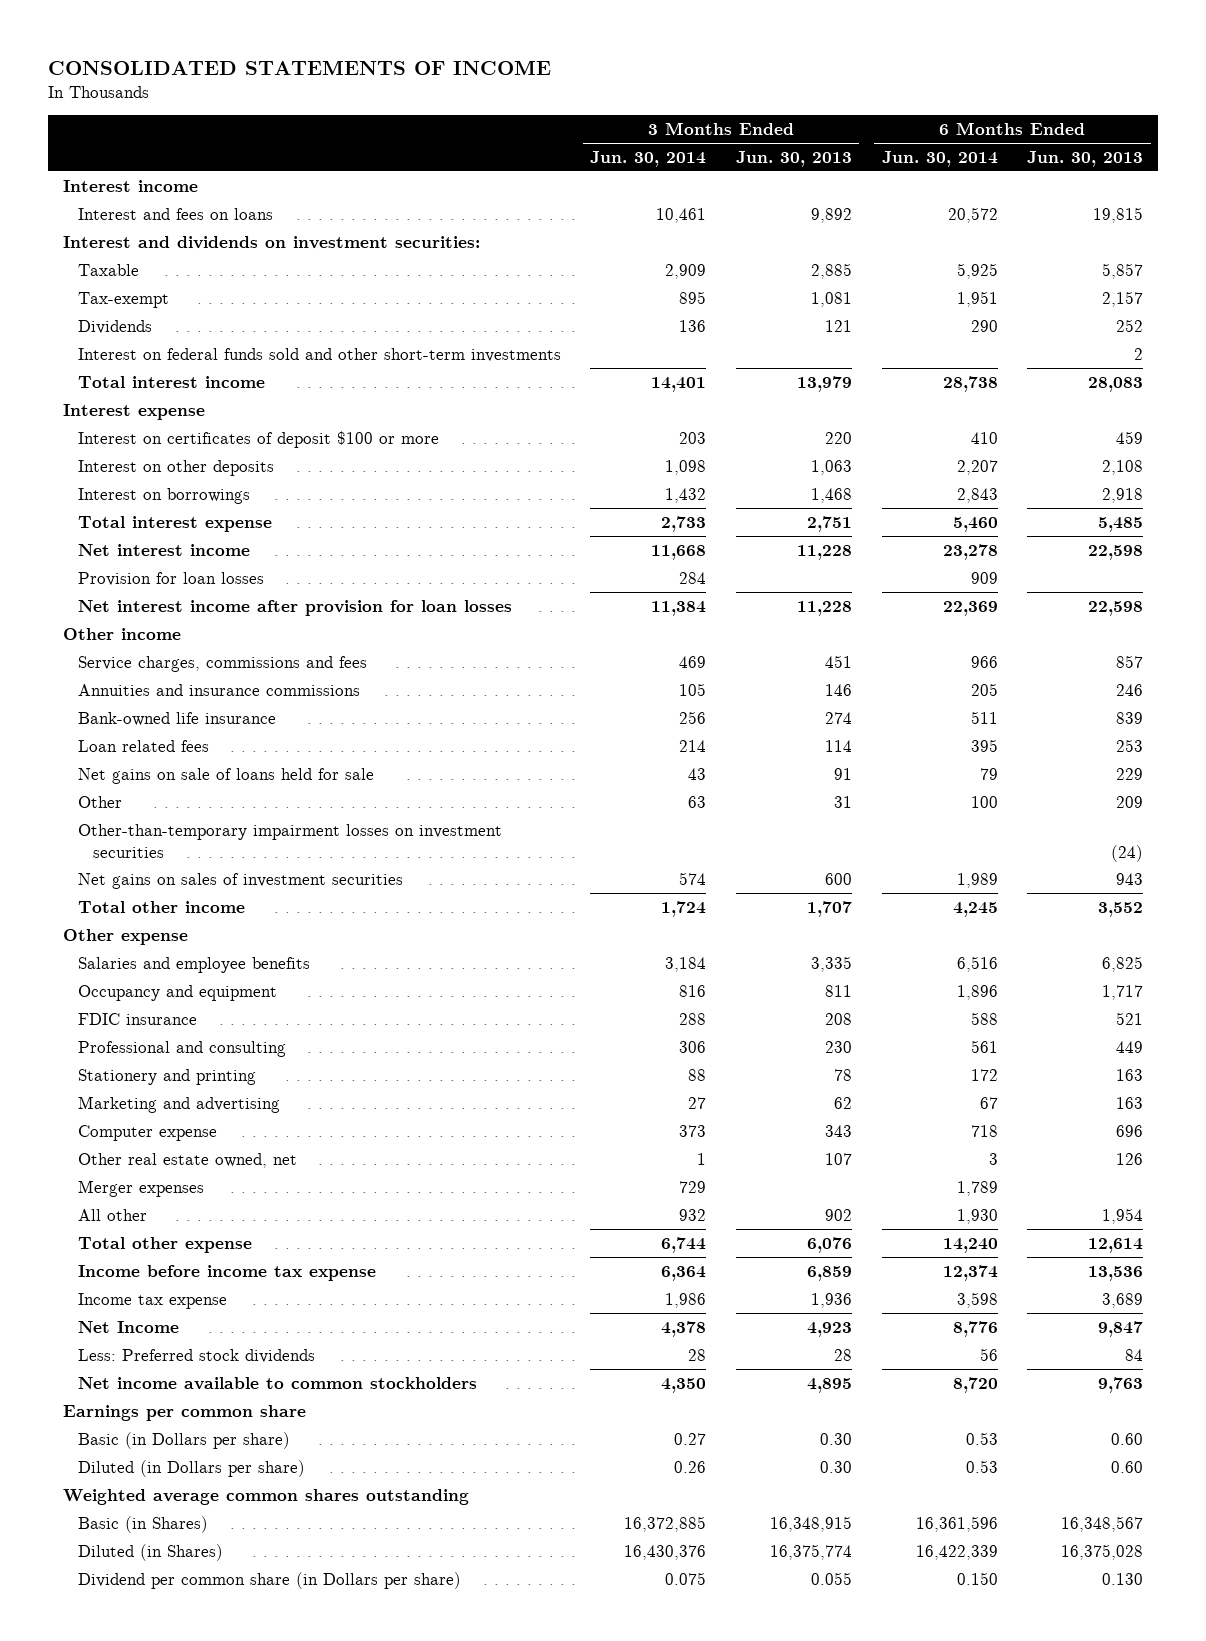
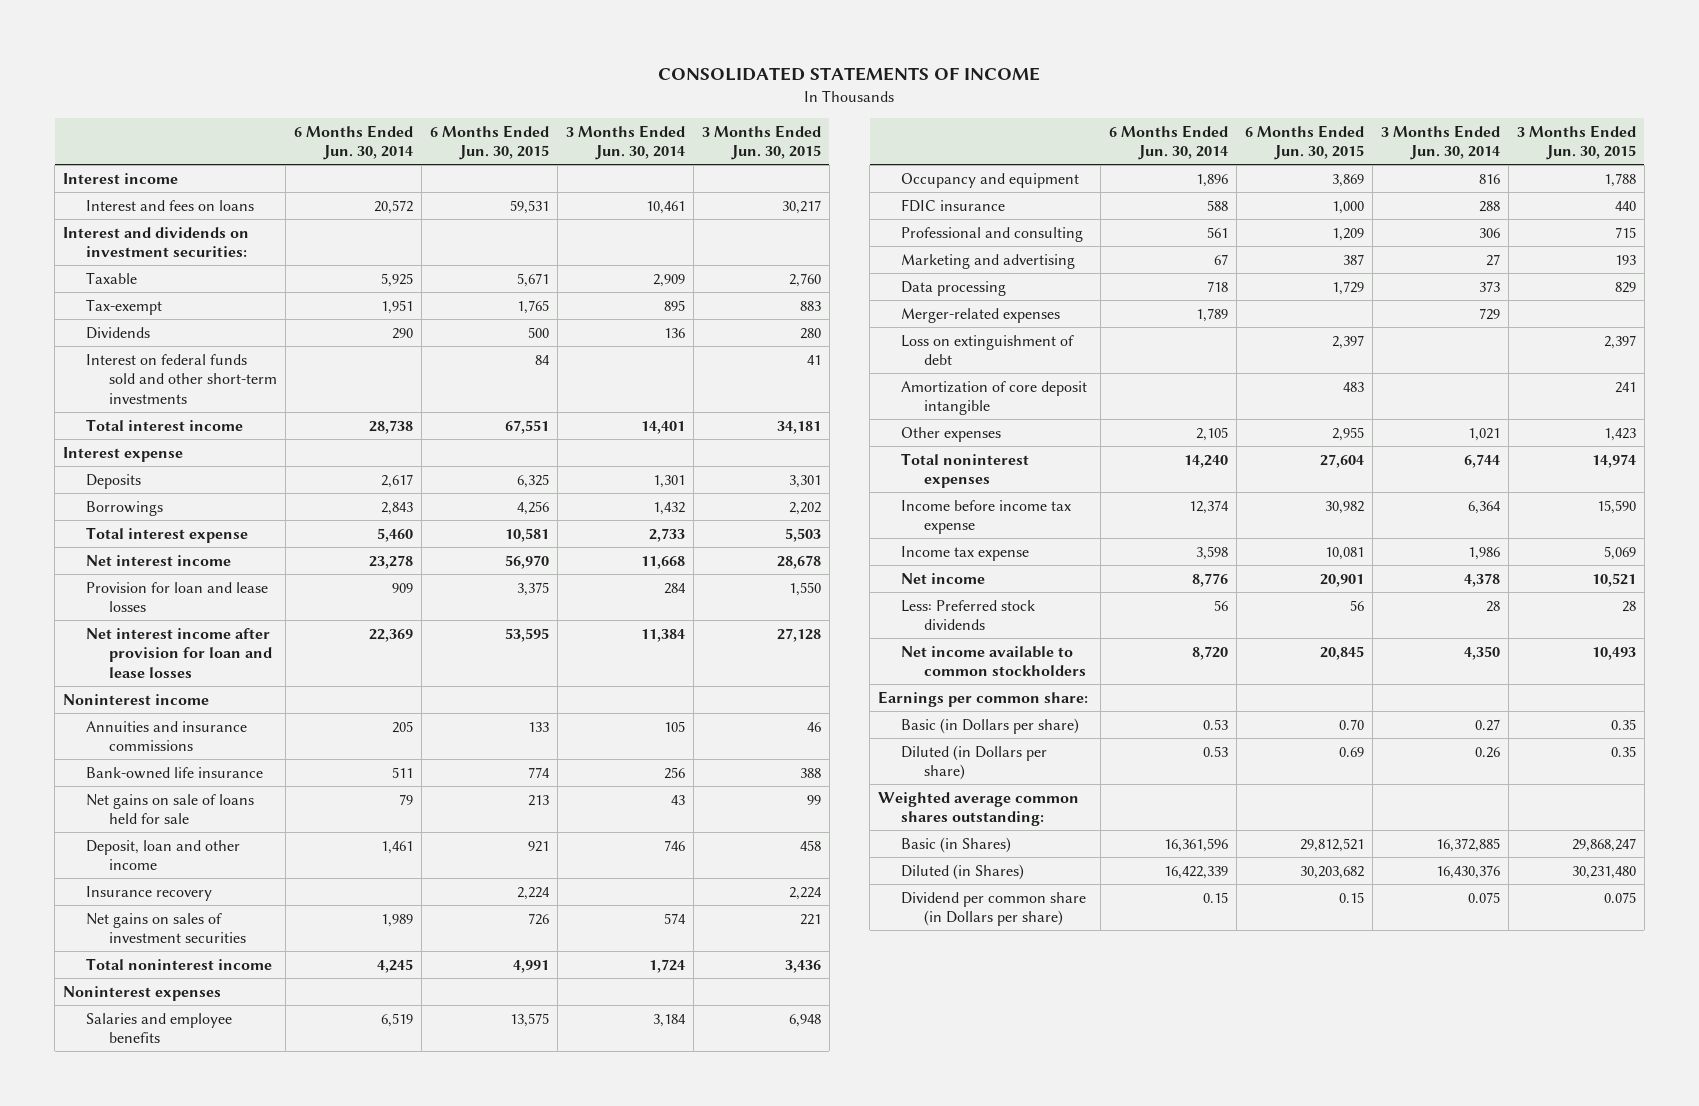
[736,150,853,167] Jun. 30, 2013 -> none
[1027,150,1144,167] Jun. 30, 2013 -> none
none -> [429,124,549,161] 6 Months Ended Jun. 30, 2015
none -> [701,124,821,161] 3 Months Ended Jun. 30, 2015
[77,430,439,448] Interest on certificates of deposit $100 or more -> none
[77,459,274,476] Interest on other deposits -> none
none -> [86,473,142,489] Deposits
[77,487,250,504] Interest on borrowings -> [86,500,164,516] Borrowings
[63,627,182,640] Other income -> none
[77,655,367,672] Service charges, commissions and fees -> none
[77,571,264,586] Provision for loan losses -> [86,581,269,613] Provision for loan and lease losses
[77,599,512,616] Net interest income after provision for loan losses -> [86,627,273,678] Net interest income after provision for loan and lease losses
none -> [63,693,210,705] Noninterest income
[77,739,209,752] Loan related fees -> none
[77,795,122,808] Other -> none
[77,823,502,858] Other-than-temporary impairment losses on investment securities -> none
none -> [86,839,241,871] Deposit, loan and other income
none -> [86,885,213,901] Insurance recovery
[63,928,189,945] Other expense -> none
[77,900,245,913] Total other income -> [86,957,273,970] Total noninterest income
none -> [63,985,222,1001] Noninterest expenses
[956,955,998,972] 6,516 -> [381,1012,414,1027] 6,519
[77,1068,256,1085] Stationery and printing -> none
[77,1152,297,1168] Other real estate owned, net -> none
[77,1124,217,1141] Computer expense -> [901,280,1007,296] Data processing
[77,1179,204,1197] Merger expenses -> [901,307,1061,323] Merger-related expenses
none -> [901,334,1075,366] Loss on extinguishment of debt
none -> [901,380,1088,416] Amortization of core deposit intangible
[77,1208,147,1221] All other -> [901,426,1002,442] Other expenses
[679,1208,707,1221] 932 -> [1467,427,1500,441] 1,021
[956,1208,998,1224] 1,930 -> [1196,426,1229,441] 2,105
[77,1236,252,1253] Total other expense -> [901,452,1030,489] Total noninterest expenses
[77,1320,179,1333] Net Income -> [901,572,986,584] Net income
[63,1404,307,1421] Earnings per common share -> [878,690,1089,707] Earnings per common share:
[63,1488,470,1505] Weighted average common shares outstanding -> [878,791,1080,827] Weighted average common shares outstanding:
[956,1571,998,1585] 0.150 -> [1203,891,1229,903] 0.15

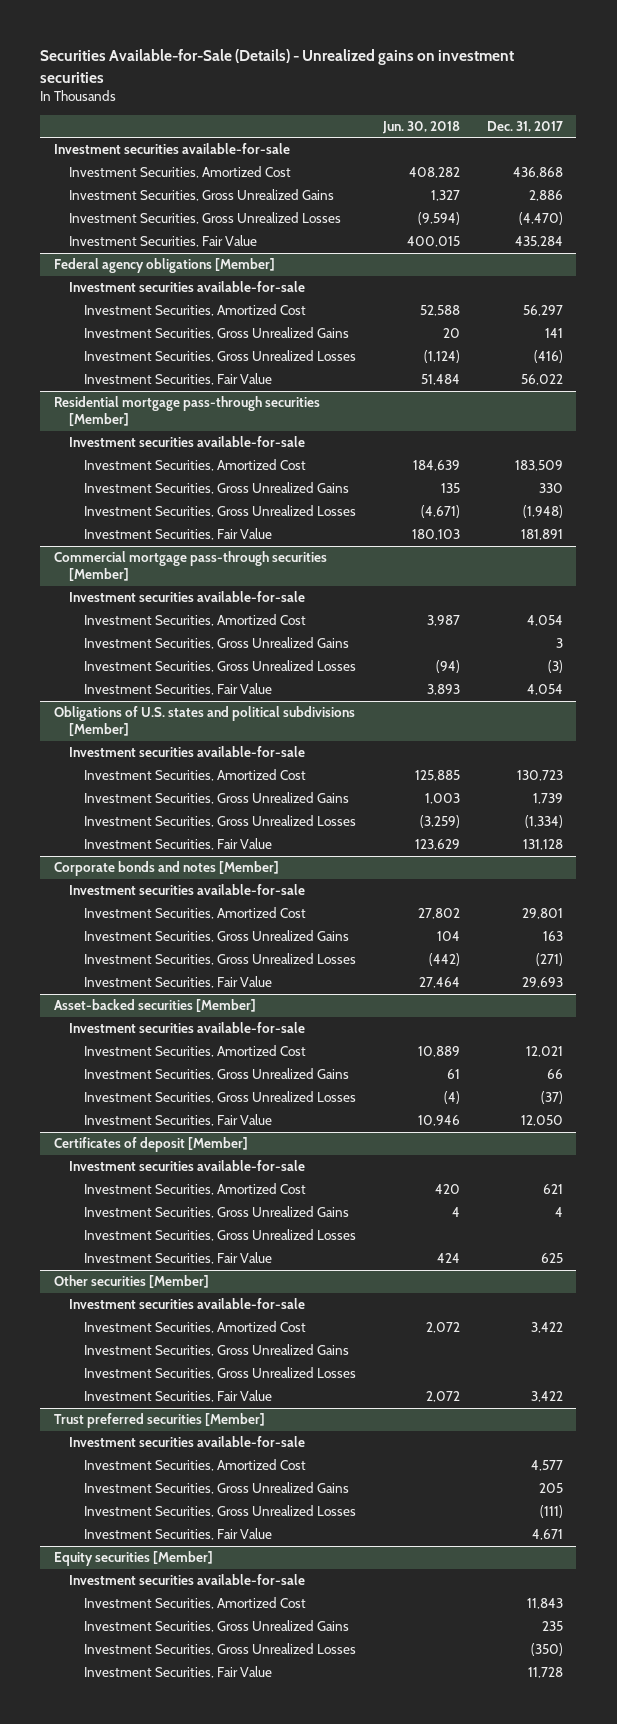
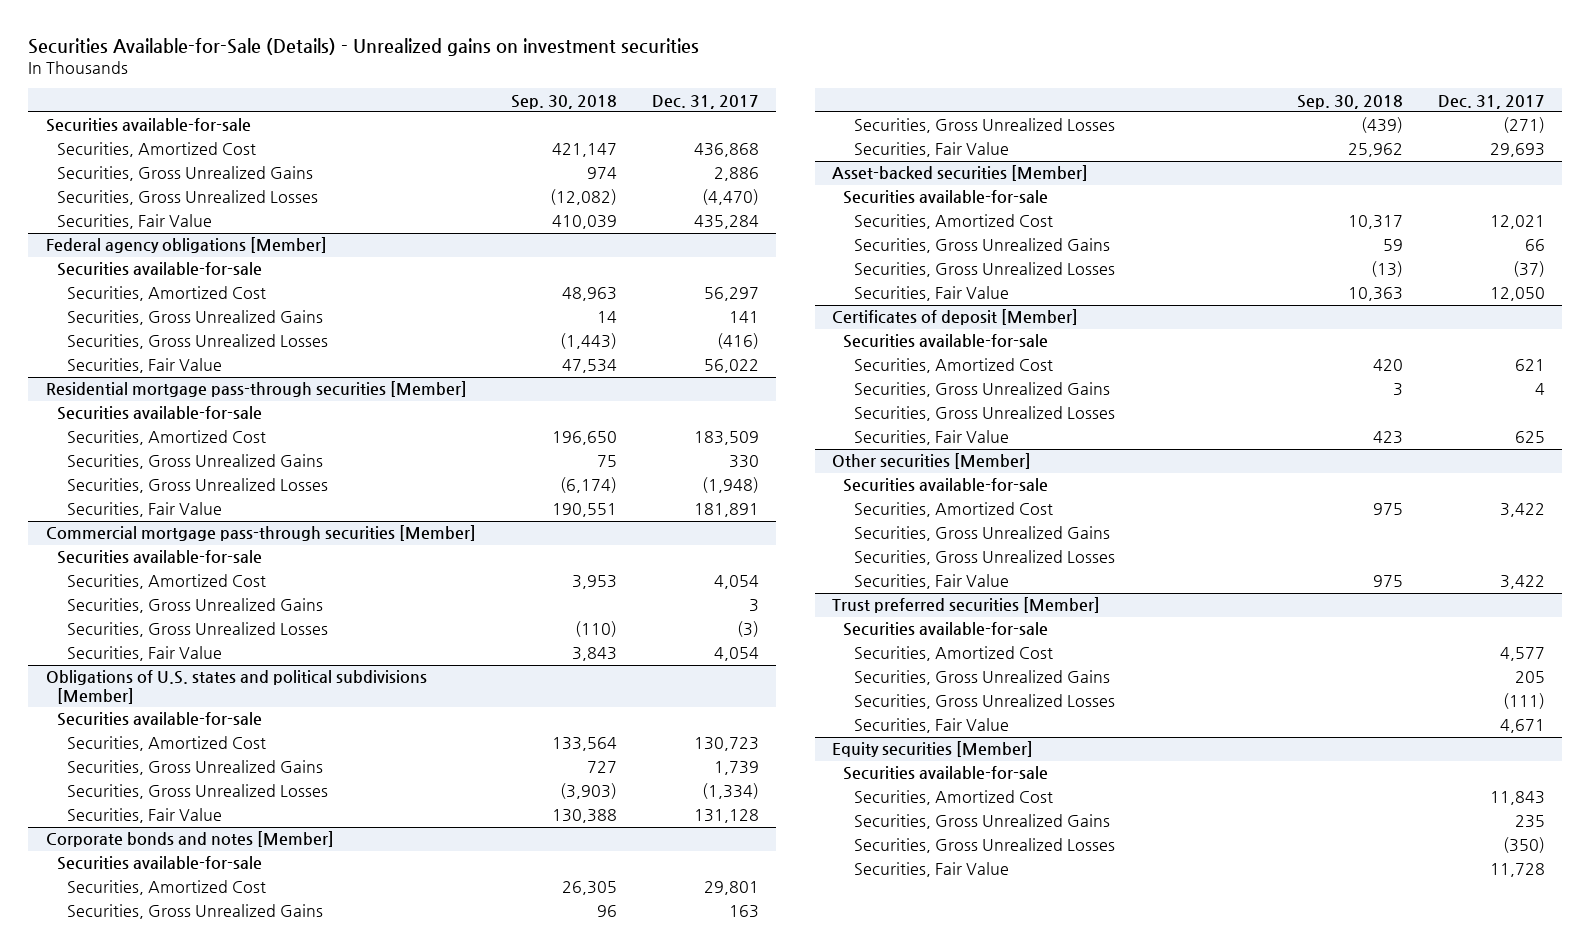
[381,120,460,134] Jun. 30, 2018 -> none
none -> [510,94,617,109] Sep. 30, 2018
[53,143,290,155] Investment securities available-for-sale -> [45,118,251,133] Securities available-for-sale
[68,166,291,179] Investment Securities, Amortized Cost -> [56,142,256,158] Securities, Amortized Cost
[68,189,334,202] Investment Securities, Gross Unrealized Gains -> [56,166,313,182] Securities, Gross Unrealized Gains
[68,212,341,225] Investment Securities, Gross Unrealized Losses -> [56,190,318,206] Securities, Gross Unrealized Losses
[68,235,257,248] Investment Securities, Fair Value -> [56,214,212,230] Securities, Fair Value
[68,281,305,293] Investment securities available-for-sale -> [56,262,262,277] Securities available-for-sale
[83,304,306,317] Investment Securities, Amortized Cost -> [67,286,267,302] Securities, Amortized Cost
[83,327,349,340] Investment Securities, Gross Unrealized Gains -> [67,310,324,326] Securities, Gross Unrealized Gains
[83,350,356,363] Investment Securities, Gross Unrealized Losses -> [67,334,329,350] Securities, Gross Unrealized Losses
[83,373,272,386] Investment Securities, Fair Value -> [67,358,223,374] Securities, Fair Value
[68,436,305,448] Investment securities available-for-sale -> [56,406,262,421] Securities available-for-sale
[83,459,306,472] Investment Securities, Amortized Cost -> [67,430,267,446] Securities, Amortized Cost
[83,482,349,495] Investment Securities, Gross Unrealized Gains -> [67,454,324,470] Securities, Gross Unrealized Gains
[83,505,356,518] Investment Securities, Gross Unrealized Losses -> [67,478,329,494] Securities, Gross Unrealized Losses
[83,528,272,541] Investment Securities, Fair Value -> [67,502,223,518] Securities, Fair Value
[68,591,305,603] Investment securities available-for-sale -> [56,550,262,565] Securities available-for-sale
[83,614,306,627] Investment Securities, Amortized Cost -> [67,574,267,590] Securities, Amortized Cost
[83,637,349,650] Investment Securities, Gross Unrealized Gains -> [67,598,324,614] Securities, Gross Unrealized Gains
[83,660,356,673] Investment Securities, Gross Unrealized Losses -> [67,622,329,638] Securities, Gross Unrealized Losses
[83,683,272,696] Investment Securities, Fair Value -> [67,646,223,662] Securities, Fair Value
[68,746,305,758] Investment securities available-for-sale -> [56,712,262,727] Securities available-for-sale
[83,769,306,782] Investment Securities, Amortized Cost -> [67,736,267,752] Securities, Amortized Cost
[83,792,349,805] Investment Securities, Gross Unrealized Gains -> [67,760,324,776] Securities, Gross Unrealized Gains
[83,815,356,828] Investment Securities, Gross Unrealized Losses -> [67,784,329,800] Securities, Gross Unrealized Losses
[83,838,272,851] Investment Securities, Fair Value -> [67,808,223,824] Securities, Fair Value
[68,884,305,896] Investment securities available-for-sale -> [56,856,262,871] Securities available-for-sale
[83,907,306,920] Investment Securities, Amortized Cost -> [67,880,267,896] Securities, Amortized Cost
[83,930,349,943] Investment Securities, Gross Unrealized Gains -> [67,904,324,920] Securities, Gross Unrealized Gains
[83,953,356,966] Investment Securities, Gross Unrealized Losses -> [853,118,1115,134] Securities, Gross Unrealized Losses
[83,976,272,989] Investment Securities, Fair Value -> [853,142,1009,158] Securities, Fair Value
[68,1022,305,1034] Investment securities available-for-sale -> [842,190,1048,205] Securities available-for-sale
[83,1045,306,1058] Investment Securities, Amortized Cost -> [853,214,1053,230] Securities, Amortized Cost
[83,1068,349,1081] Investment Securities, Gross Unrealized Gains -> [853,238,1110,254] Securities, Gross Unrealized Gains
[83,1091,356,1104] Investment Securities, Gross Unrealized Losses -> [853,262,1115,278] Securities, Gross Unrealized Losses
[83,1114,272,1127] Investment Securities, Fair Value -> [853,286,1009,302] Securities, Fair Value
[68,1160,305,1172] Investment securities available-for-sale -> [842,334,1048,349] Securities available-for-sale
[83,1183,306,1196] Investment Securities, Amortized Cost -> [853,358,1053,374] Securities, Amortized Cost
[83,1206,349,1219] Investment Securities, Gross Unrealized Gains -> [853,382,1110,398] Securities, Gross Unrealized Gains
[83,1229,356,1242] Investment Securities, Gross Unrealized Losses -> [853,406,1115,422] Securities, Gross Unrealized Losses
[83,1252,272,1265] Investment Securities, Fair Value -> [853,430,1009,446] Securities, Fair Value
[68,1298,305,1310] Investment securities available-for-sale -> [842,478,1048,493] Securities available-for-sale
[83,1321,306,1334] Investment Securities, Amortized Cost -> [853,502,1053,518] Securities, Amortized Cost
[83,1344,349,1357] Investment Securities, Gross Unrealized Gains -> [853,526,1110,542] Securities, Gross Unrealized Gains
[83,1367,356,1380] Investment Securities, Gross Unrealized Losses -> [853,550,1115,566] Securities, Gross Unrealized Losses
[83,1390,272,1403] Investment Securities, Fair Value -> [853,574,1009,590] Securities, Fair Value
[68,1436,305,1448] Investment securities available-for-sale -> [842,622,1048,637] Securities available-for-sale
[83,1459,306,1472] Investment Securities, Amortized Cost -> [853,646,1053,662] Securities, Amortized Cost
[83,1482,349,1495] Investment Securities, Gross Unrealized Gains -> [853,670,1110,686] Securities, Gross Unrealized Gains
[83,1505,356,1518] Investment Securities, Gross Unrealized Losses -> [853,694,1115,710] Securities, Gross Unrealized Losses
[83,1528,272,1541] Investment Securities, Fair Value -> [853,718,1009,734] Securities, Fair Value
[68,1574,305,1586] Investment securities available-for-sale -> [842,766,1048,781] Securities available-for-sale
[83,1597,306,1610] Investment Securities, Amortized Cost -> [853,790,1053,806] Securities, Amortized Cost
[83,1620,349,1633] Investment Securities, Gross Unrealized Gains -> [853,814,1110,830] Securities, Gross Unrealized Gains
[83,1643,356,1656] Investment Securities, Gross Unrealized Losses -> [853,838,1115,854] Securities, Gross Unrealized Losses
[83,1666,272,1679] Investment Securities, Fair Value -> [853,862,1009,878] Securities, Fair Value

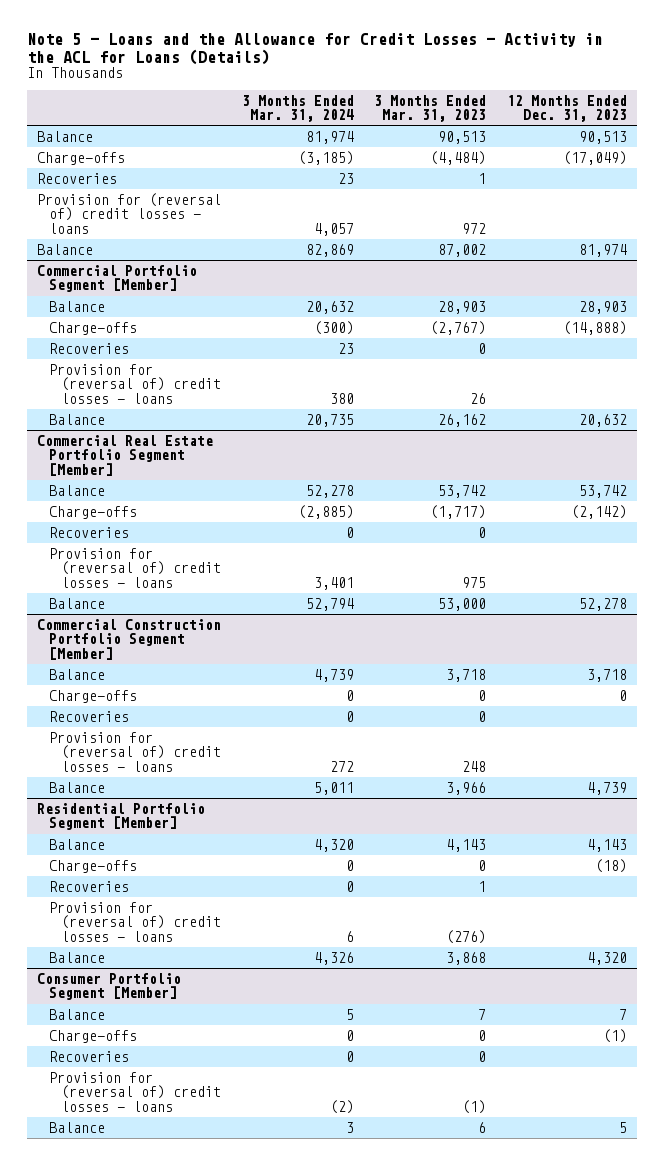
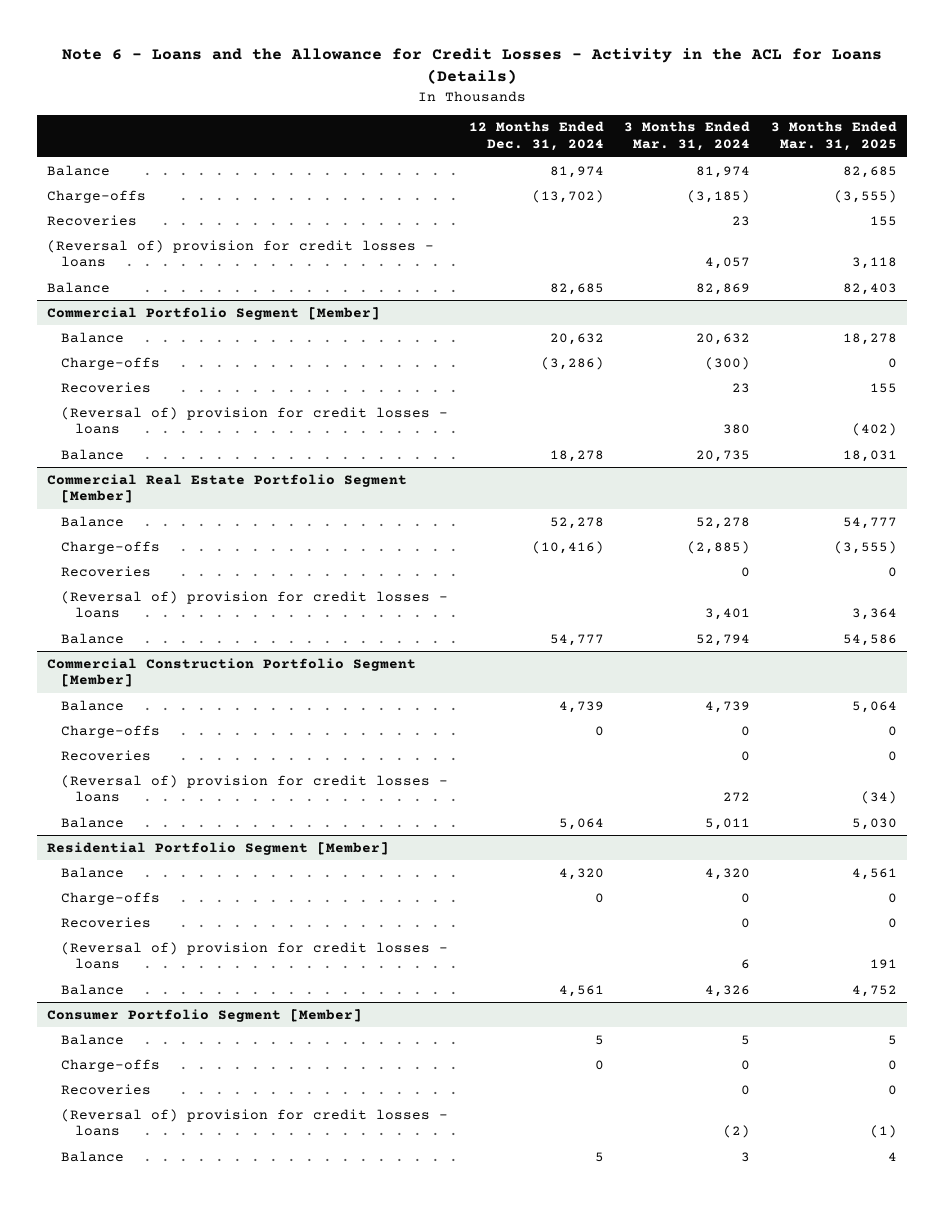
[27,33,604,65] Note 5 - Loans and the Allowance for Credit Losses - Activity in the ACL for Loans (Details) -> [61,47,882,85] Note 6 - Loans and the Allowance for Credit Losses - Activity in the ACL for Loans (Details)
[374,94,487,123] 3 Months Ended Mar. 31, 2023 -> none
[506,94,627,123] 12 Months Ended Dec. 31, 2023 -> none
none -> [468,121,604,152] 12 Months Ended Dec. 31, 2024
none -> [770,121,897,152] 3 Months Ended Mar. 31, 2025
[37,192,222,234] Provision for (reversal of) credit losses - loans -> [46,239,434,268] (Reversal of) provision for credit losses - loans
[49,363,222,404] Provision for (reversal of) credit losses - loans -> [60,406,448,435] (Reversal of) provision for credit losses - loans
[49,547,222,588] Provision for (reversal of) credit losses - loans -> [60,590,448,619] (Reversal of) provision for credit losses - loans
[49,731,222,772] Provision for (reversal of) credit losses - loans -> [60,774,448,803] (Reversal of) provision for credit losses - loans
[49,901,222,942] Provision for (reversal of) credit losses - loans -> [60,941,448,970] (Reversal of) provision for credit losses - loans
[49,1071,222,1112] Provision for (reversal of) credit losses - loans -> [60,1108,448,1137] (Reversal of) provision for credit losses - loans

